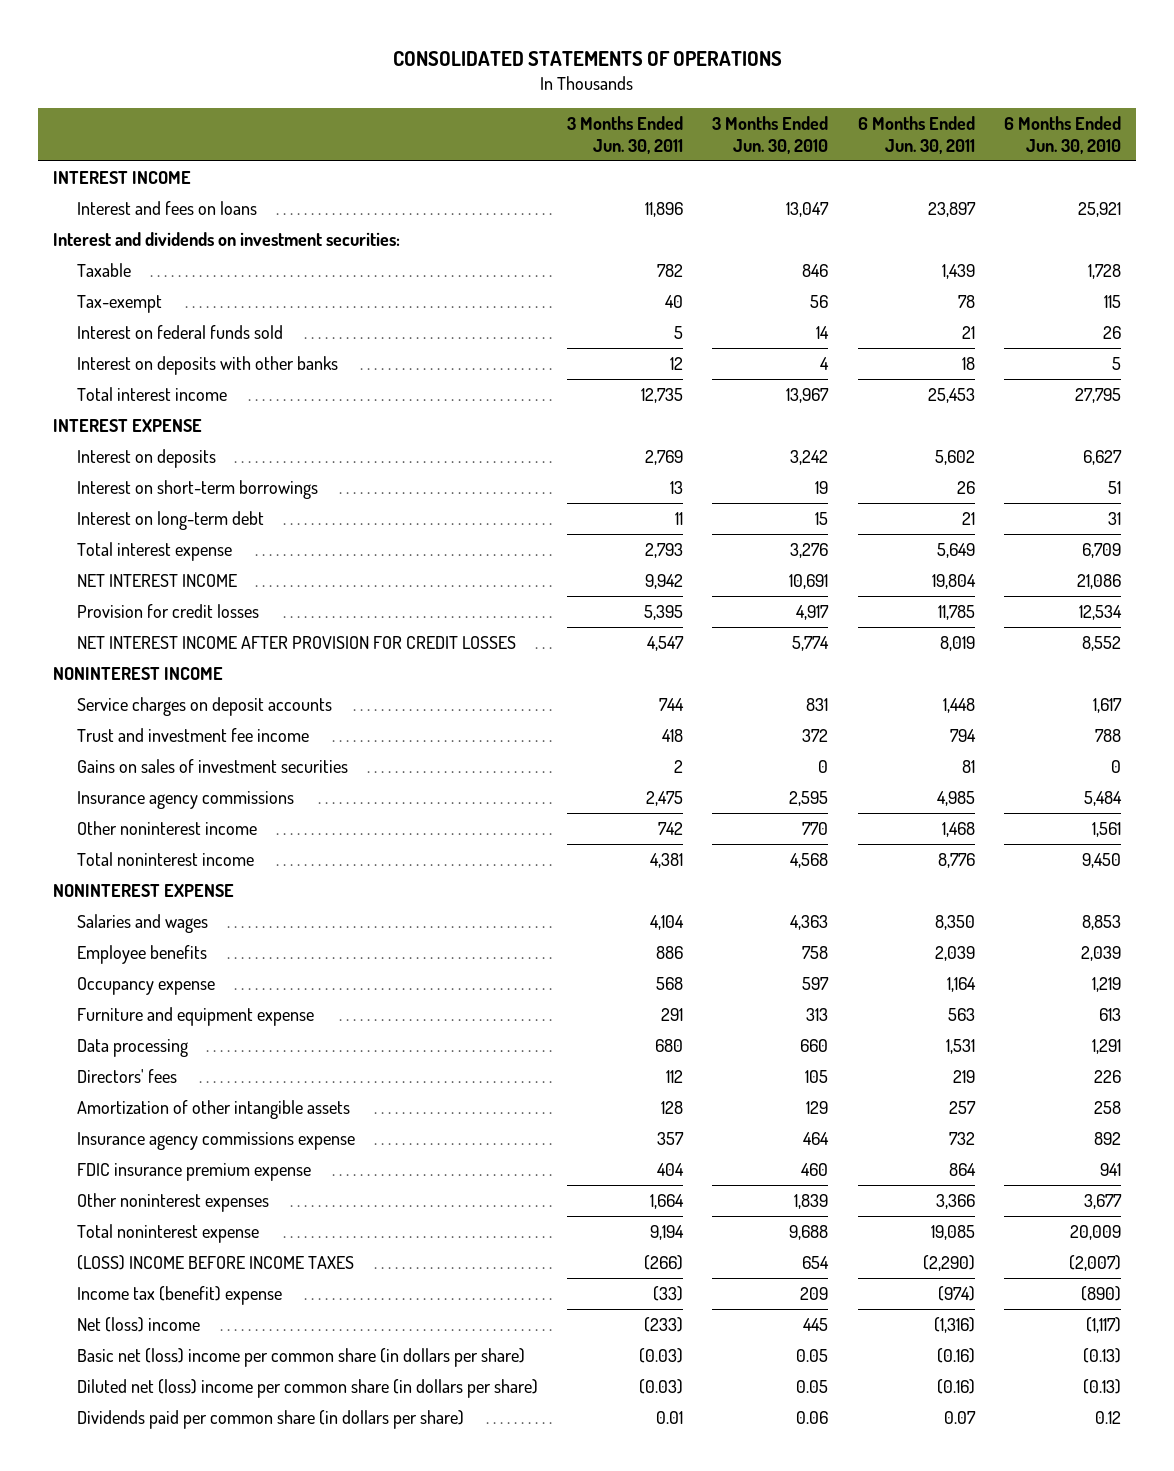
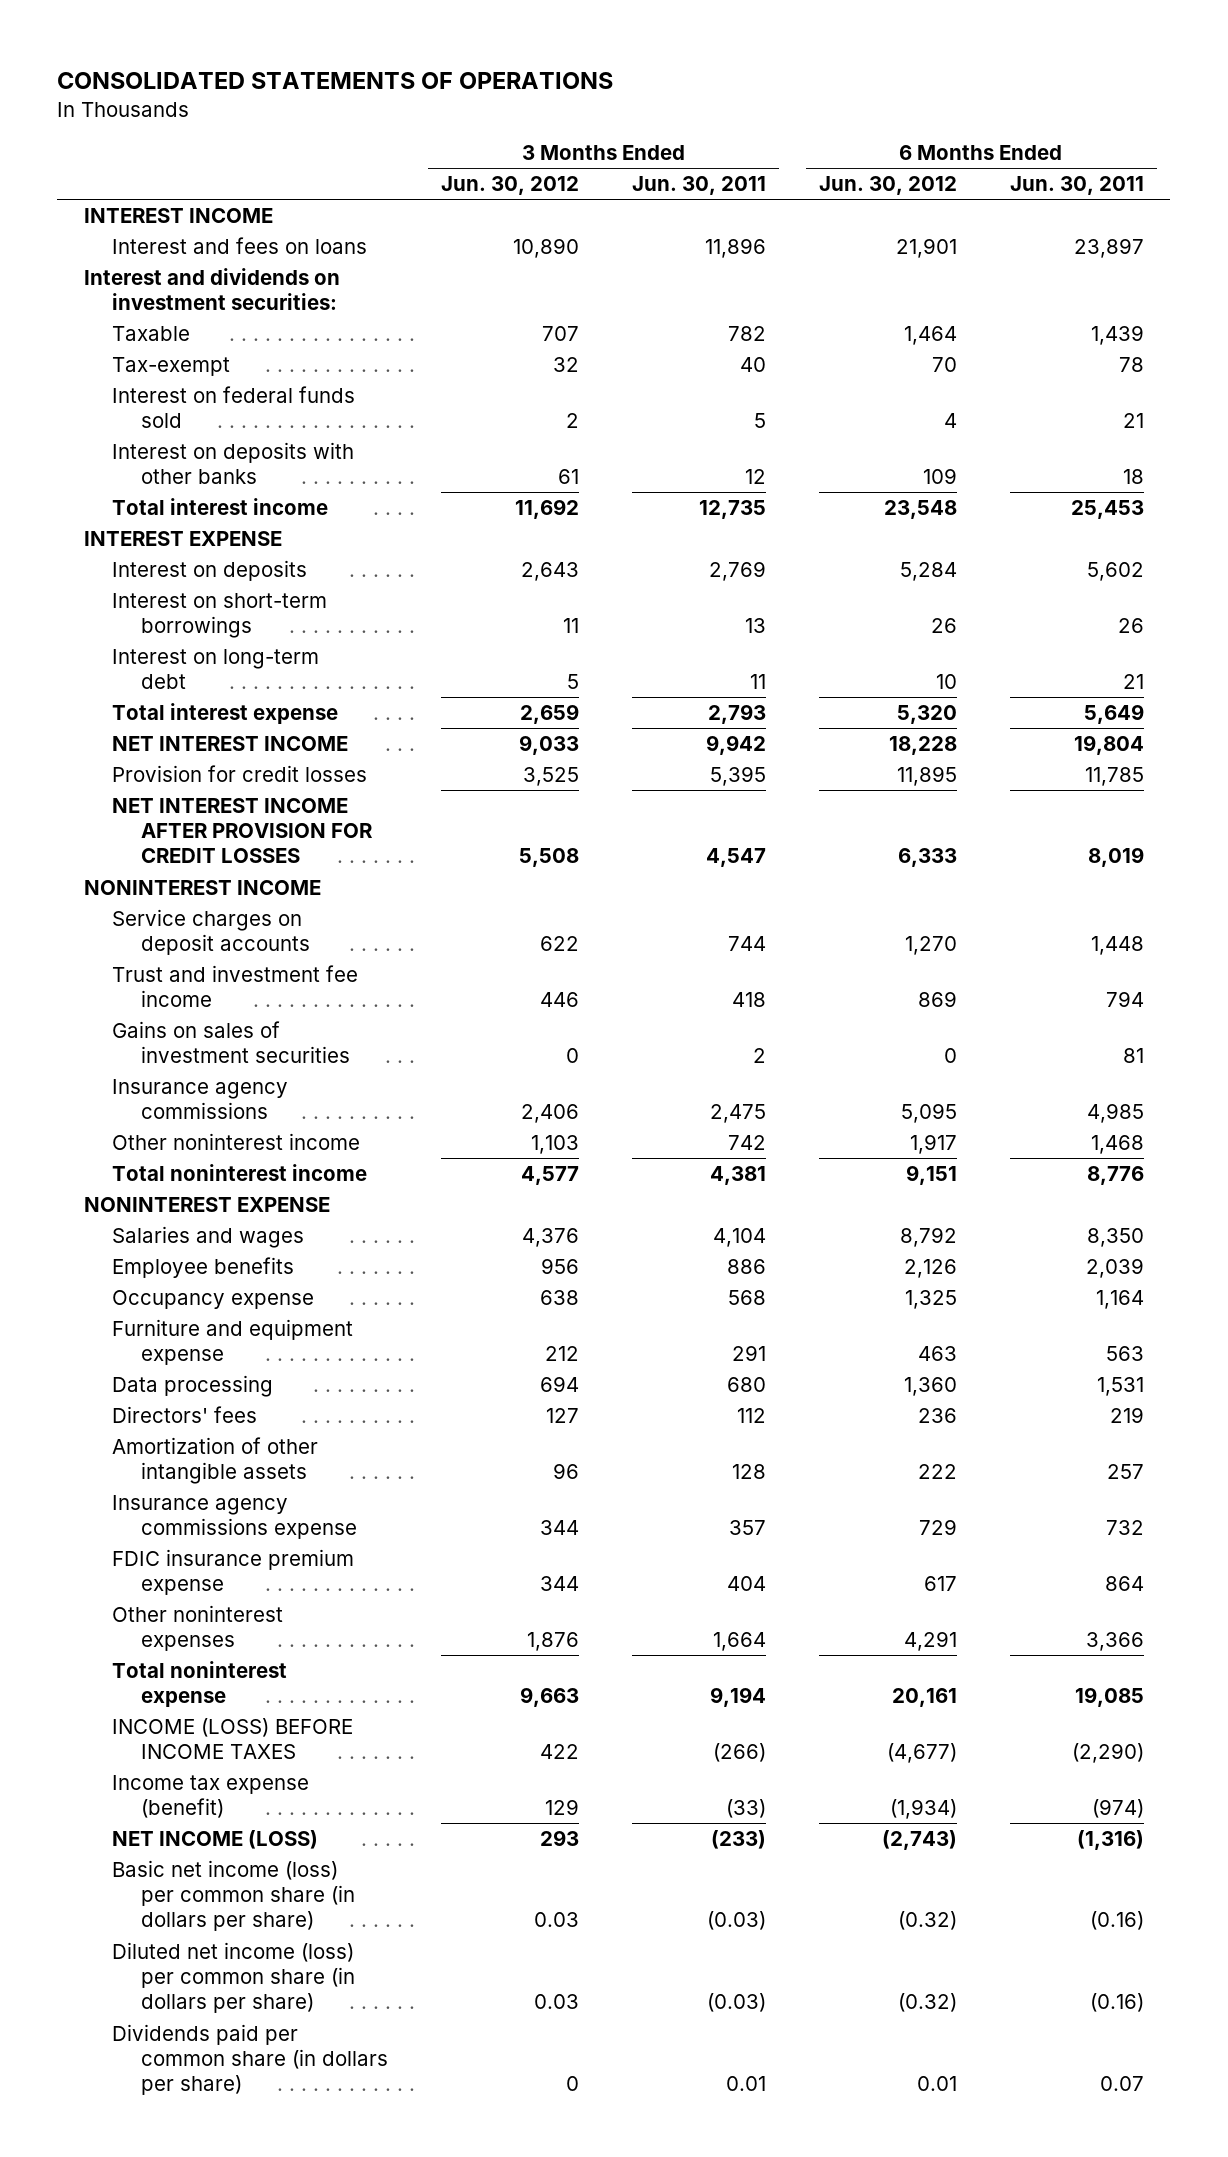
[712,115,829,155] 3 Months Ended Jun. 30, 2010 -> none
[1003,115,1121,155] 6 Months Ended Jun. 30, 2010 -> none
none -> [441,176,580,196] Jun. 30, 2012
none -> [818,176,957,196] Jun. 30, 2012
[76,1254,354,1270] (LOSS) INCOME BEFORE INCOME TAXES -> [112,1718,354,1760] INCOME (LOSS) BEFORE INCOME TAXES
[76,1285,282,1305] Income tax (benefit) expense -> [112,1775,310,1819] Income tax expense (benefit)
[76,1316,200,1332] Net (loss) income -> [112,1830,319,1850] NET INCOME (LOSS)
[76,1347,525,1367] Basic net (loss) income per common share (in dollars per share) -> [112,1860,356,1932] Basic net income (loss) per common share (in dollars per share)
[76,1378,538,1398] Diluted net (loss) income per common share (in dollars per share) -> [112,1942,356,2014] Diluted net income (loss) per common share (in dollars per share)

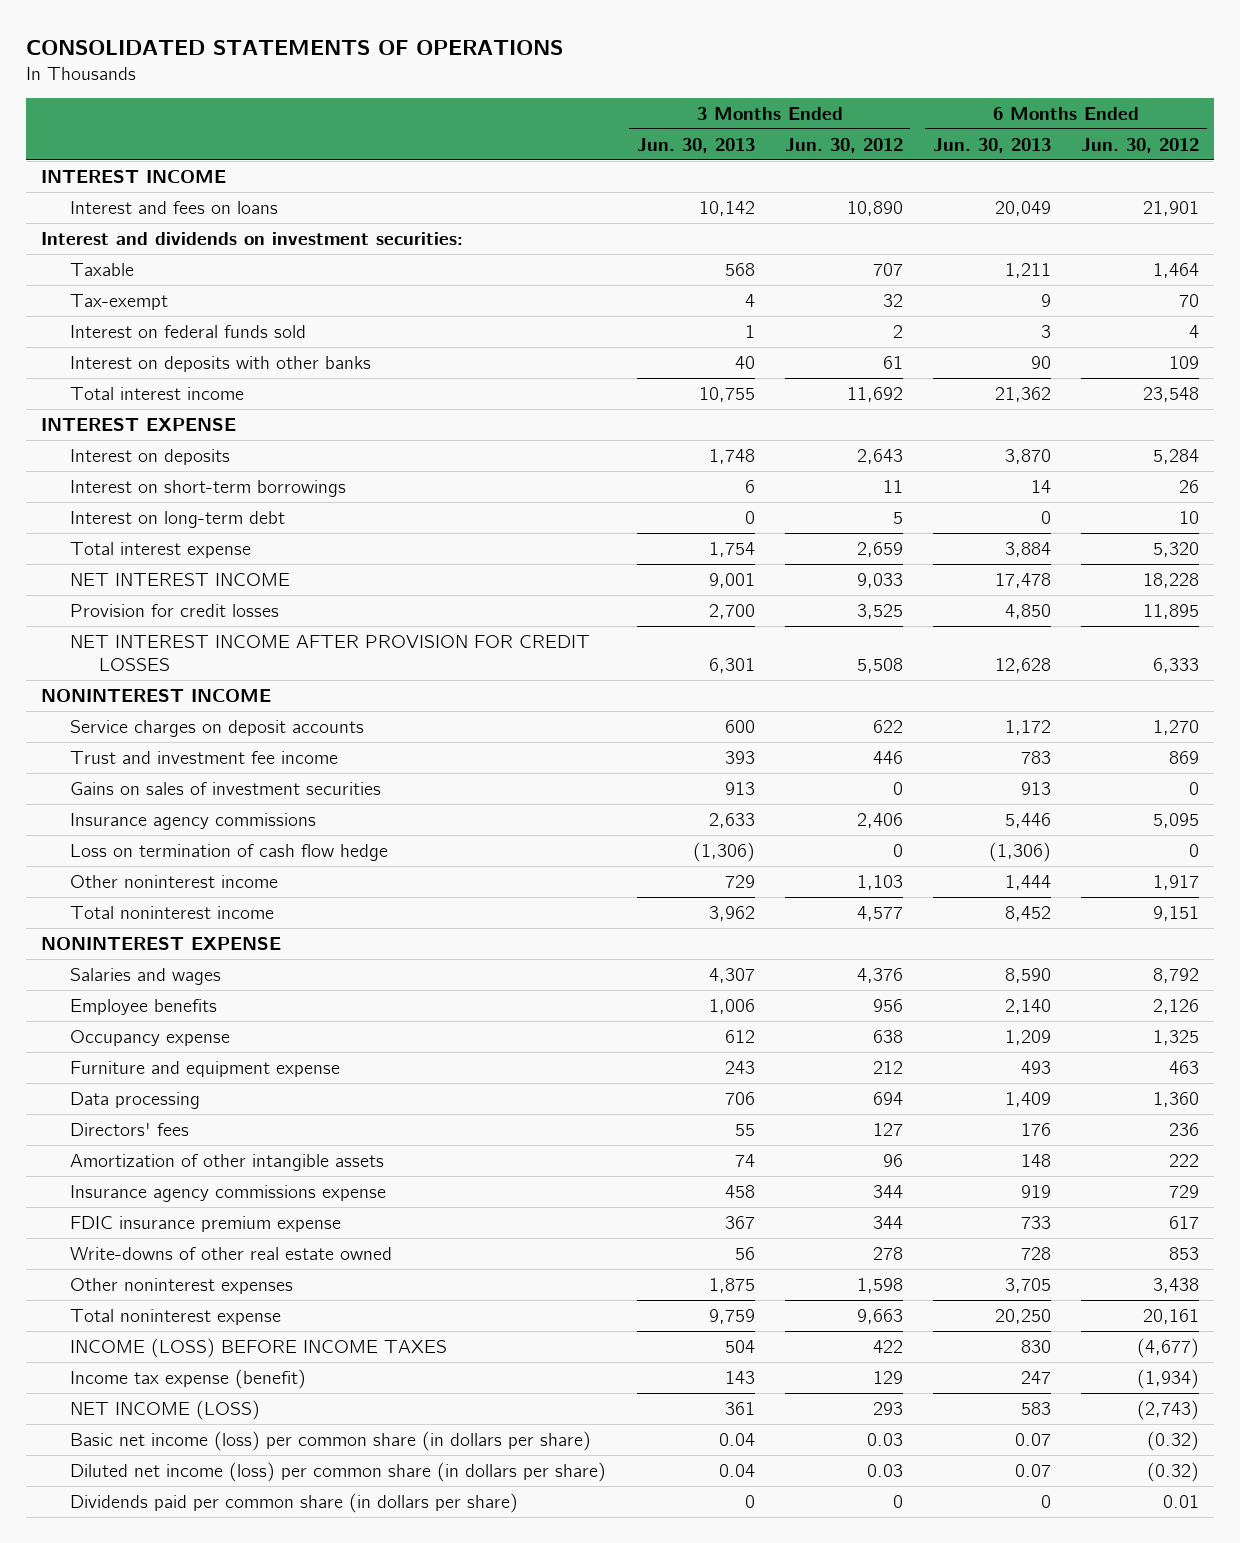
[631,176,766,196] Jun. 30, 2011 -> none
[1009,176,1144,196] Jun. 30, 2011 -> none
none -> [636,137,755,153] Jun. 30, 2013
none -> [933,137,1052,153] Jun. 30, 2013
none -> [70,843,389,861] Loss on termination of cash flow hedge
none -> [70,1246,393,1260] Write-downs of other real estate owned
[527,1632,580,1652] 1,876 -> [856,1277,903,1293] 1,598
[903,1631,957,1652] 4,291 -> [1153,1277,1200,1293] 3,438

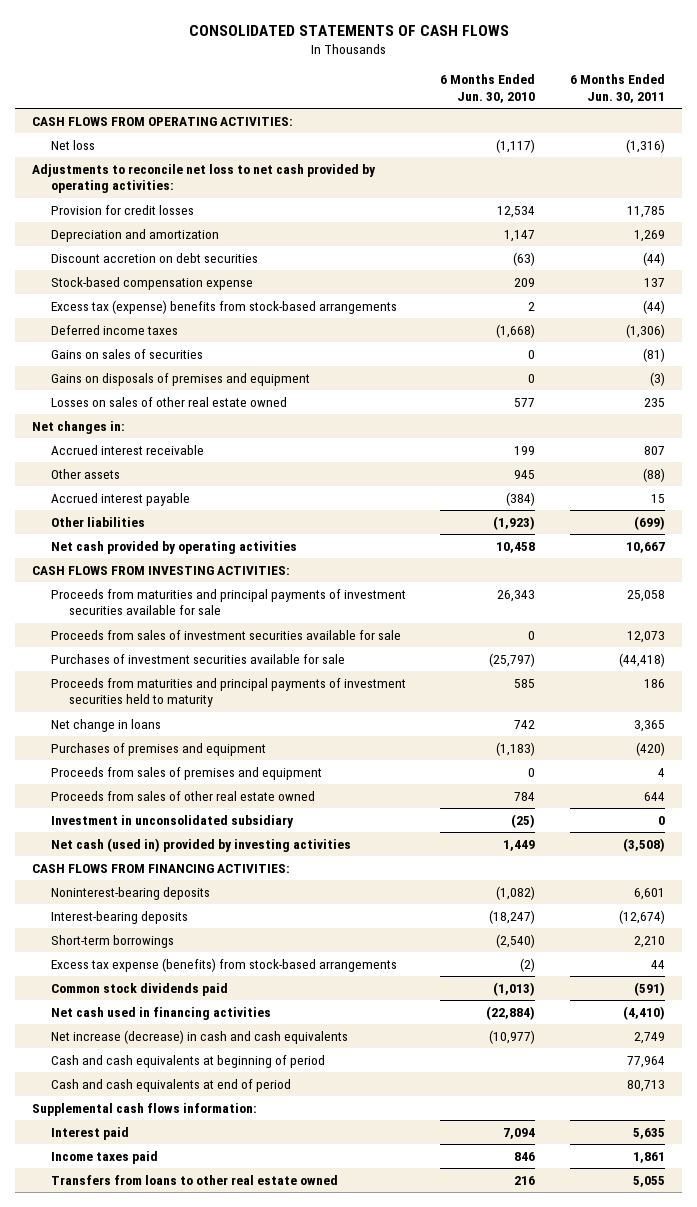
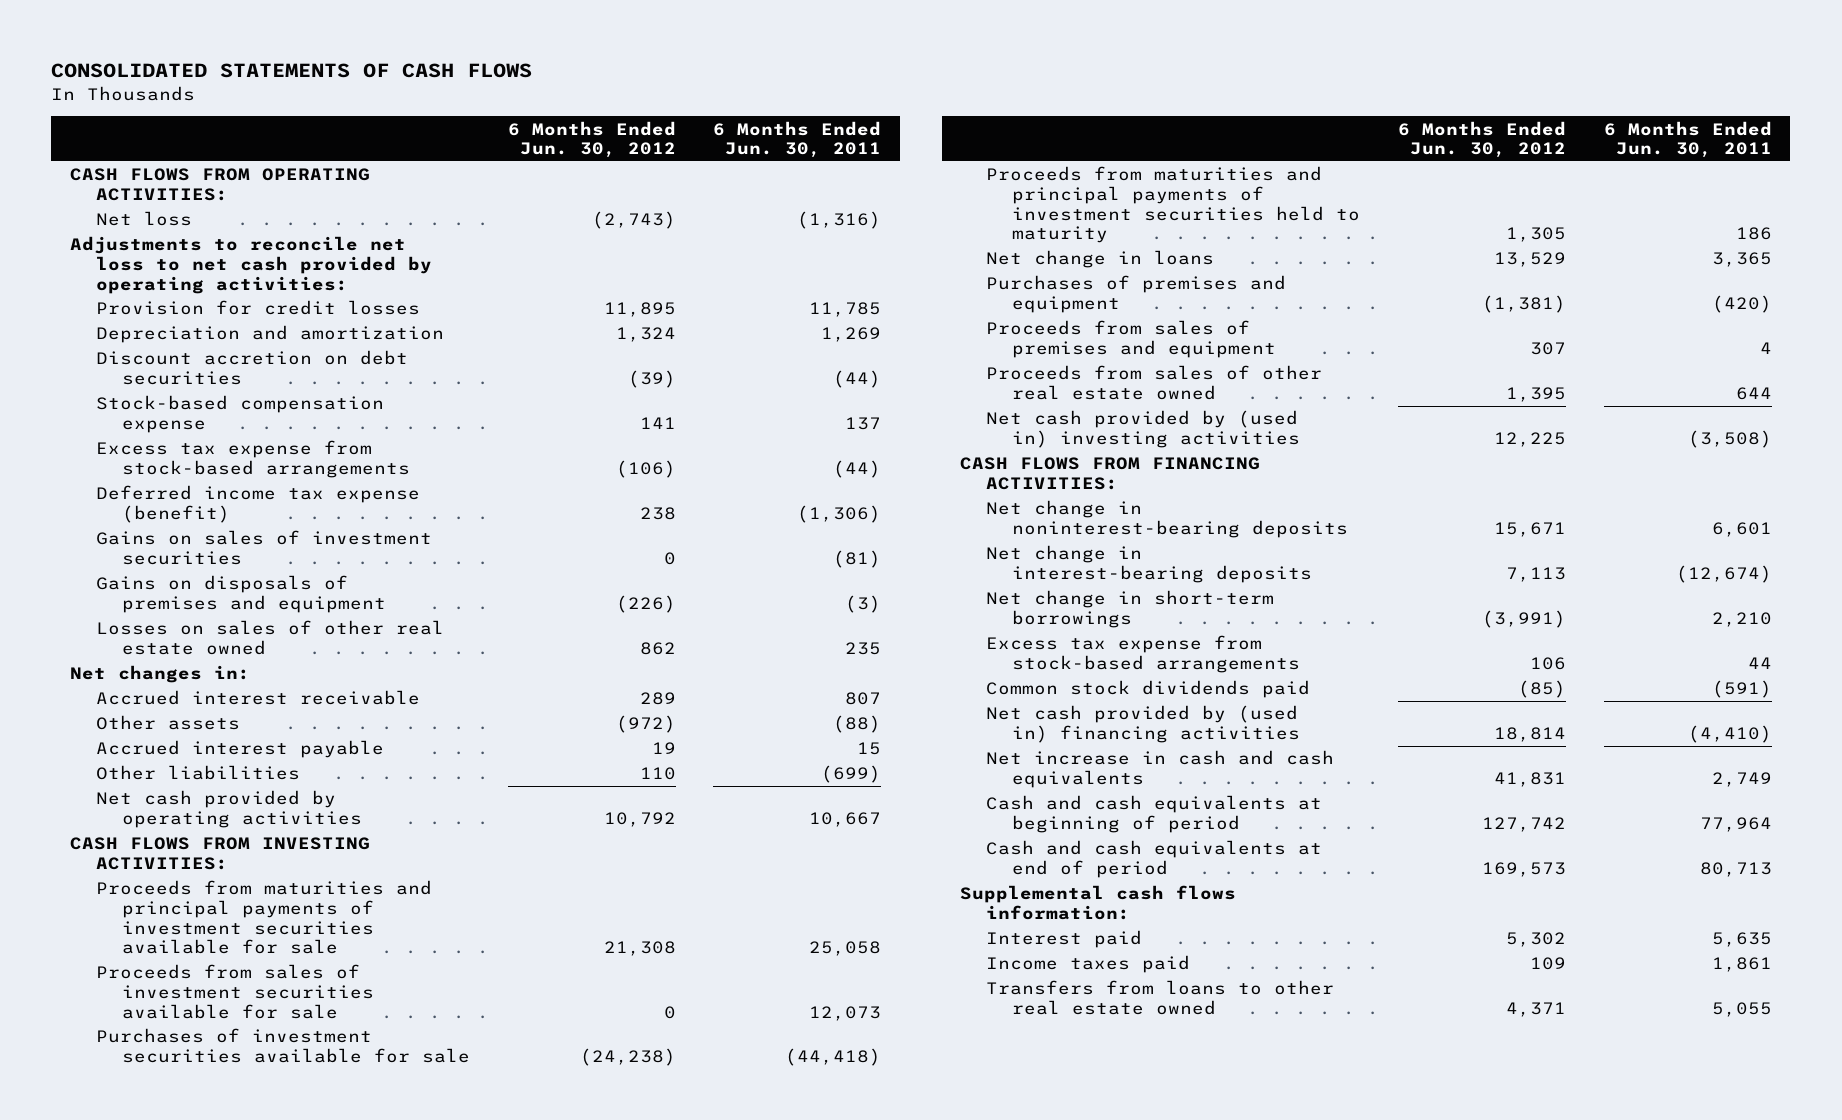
[440,74,536,103] 6 Months Ended Jun. 30, 2010 -> none
none -> [507,120,676,159] 6 Months Ended Jun. 30, 2012
[50,299,397,314] Excess tax (expense) benefits from stock-based arrangements -> [96,440,410,478] Excess tax expense from stock-based arrangements
[50,324,178,335] Deferred income taxes -> [96,485,421,523] Deferred income tax expense (benefit)
[50,348,203,359] Gains on sales of securities -> [96,530,433,565] Gains on sales of investment securities
[50,814,294,828] Investment in unconsolidated subsidiary -> none
[50,837,351,852] Net cash (used in) provided by investing activities -> [986,410,1301,448] Net cash provided by (used in) investing activities
[50,886,210,900] Noninterest-bearing deposits -> [986,500,1349,538] Net change in noninterest-bearing deposits
[50,910,188,924] Interest-bearing deposits -> [986,545,1313,583] Net change in interest-bearing deposits
[50,934,174,948] Short-term borrowings -> [986,590,1275,628] Net change in short-term borrowings
[50,957,397,972] Excess tax expense (benefits) from stock-based arrangements -> [986,635,1301,673] Excess tax expense from stock-based arrangements
[50,1006,271,1020] Net cash used in financing activities -> [986,705,1301,743] Net cash provided by (used in) financing activities
[50,1029,348,1044] Net increase (decrease) in cash and cash equivalents -> [986,750,1335,788] Net increase in cash and cash equivalents

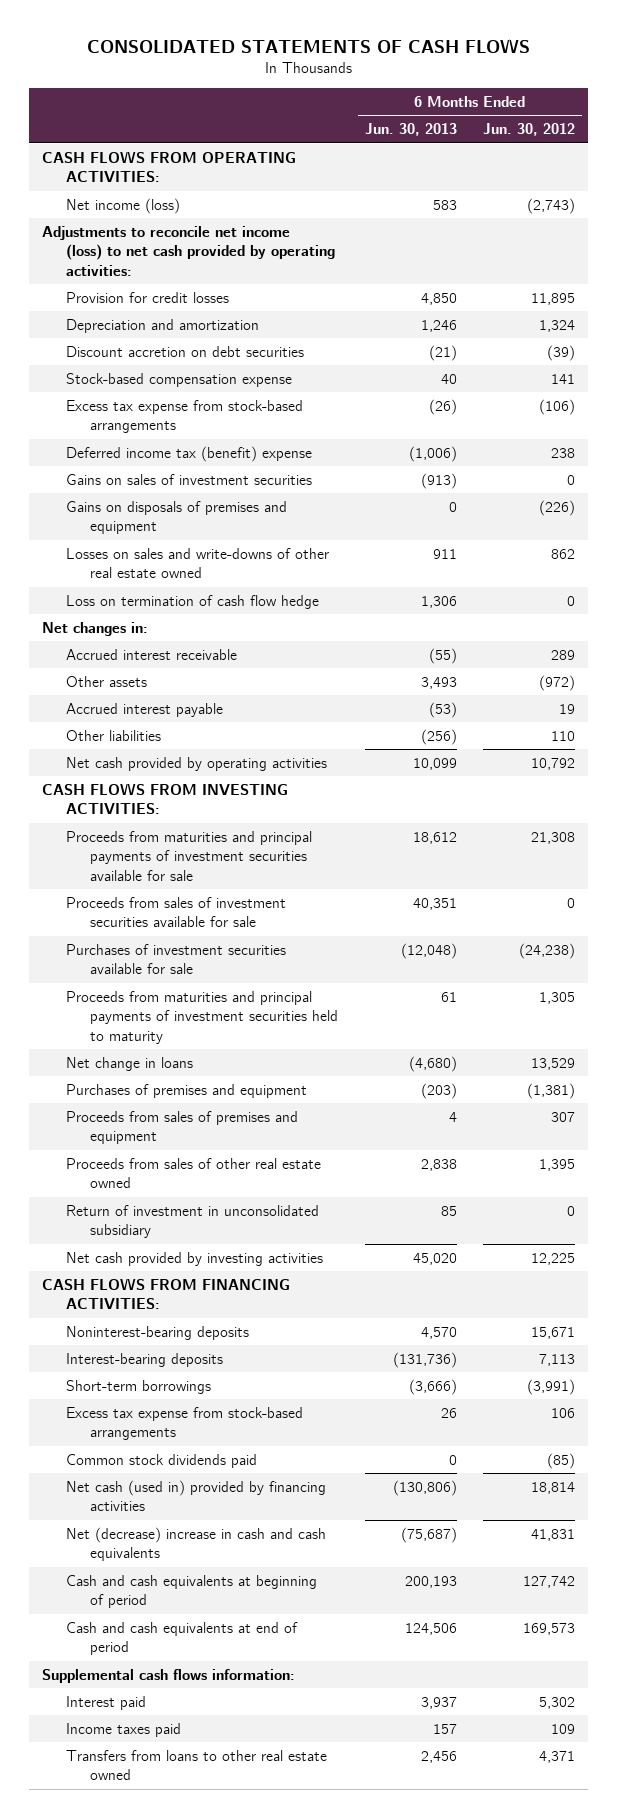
[713,120,882,159] 6 Months Ended Jun. 30, 2011 -> none
none -> [364,123,457,137] Jun. 30, 2013
[96,211,193,227] Net loss -> [66,197,181,214] Net income (loss)
[70,236,433,294] Adjustments to reconcile net loss to net cash provided by operating activities: -> [42,225,336,276] Adjustments to reconcile net income (loss) to net cash provided by operating activities:
[96,485,421,523] Deferred income tax expense (benefit) -> [66,445,313,462] Deferred income tax (benefit) expense
[96,620,445,655] Losses on sales of other real estate owned -> [66,547,330,579] Losses on sales and write-downs of other real estate owned
none -> [66,594,320,609] Loss on termination of cash flow hedge
none -> [66,1204,320,1239] Return of investment in unconsolidated subsidiary
[986,410,1301,448] Net cash provided by (used in) investing activities -> [66,1251,324,1266] Net cash provided by investing activities
[986,500,1349,538] Net change in noninterest-bearing deposits -> [66,1325,250,1340] Noninterest-bearing deposits
[986,545,1313,583] Net change in interest-bearing deposits -> [66,1352,224,1367] Interest-bearing deposits
[986,590,1275,628] Net change in short-term borrowings -> [66,1379,212,1394] Short-term borrowings
[986,705,1301,743] Net cash provided by (used in) financing activities -> [66,1479,327,1512] Net cash (used in) provided by financing activities
[986,750,1335,788] Net increase in cash and cash equivalents -> [66,1526,327,1562] Net (decrease) increase in cash and cash equivalents

